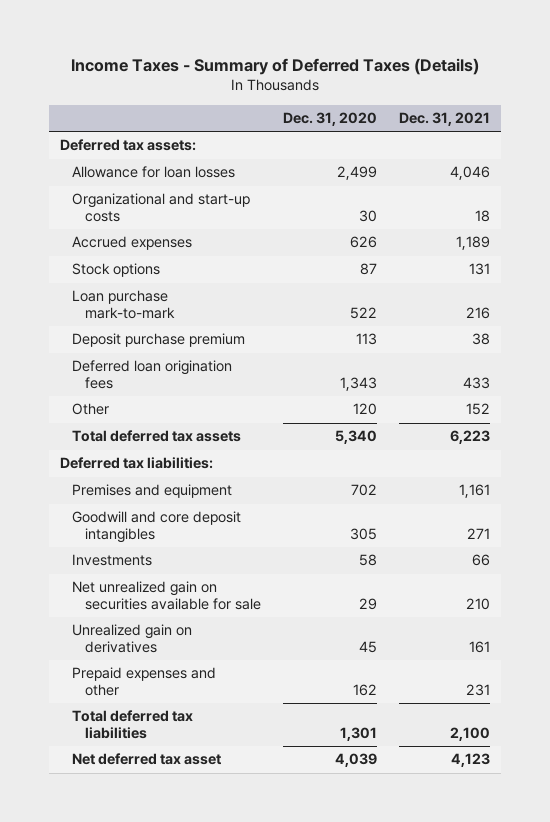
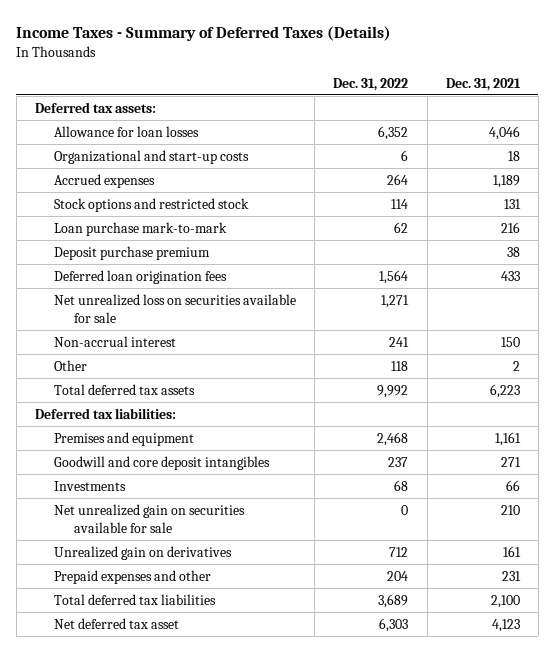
[282,111,377,126] Dec. 31, 2020 -> none
none -> [333,77,409,91] Dec. 31, 2022
[72,263,161,278] Stock options -> [54,197,250,212] Stock options and restricted stock
none -> [54,293,297,323] Net unrealized loss on securities available for sale
none -> [54,335,177,347] Non-accrual interest
[465,403,490,416] 152 -> [512,360,520,371] 2

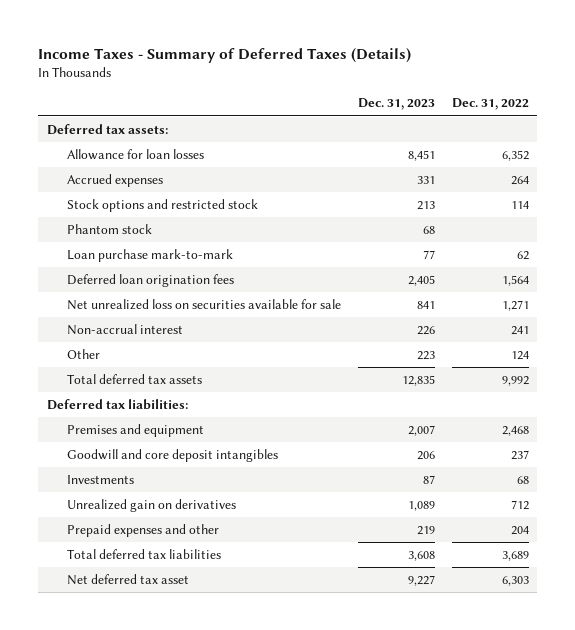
[445,77,521,91] Dec. 31, 2021 -> none
none -> [357,98,435,111] Dec. 31, 2023
[54,149,250,164] Organizational and start-up costs -> none
none -> [66,224,152,235] Phantom stock
[54,245,211,260] Deposit purchase premium -> none
[391,360,409,371] 118 -> [510,351,529,361] 124
[54,503,246,533] Net unrealized gain on securities available for sale -> none

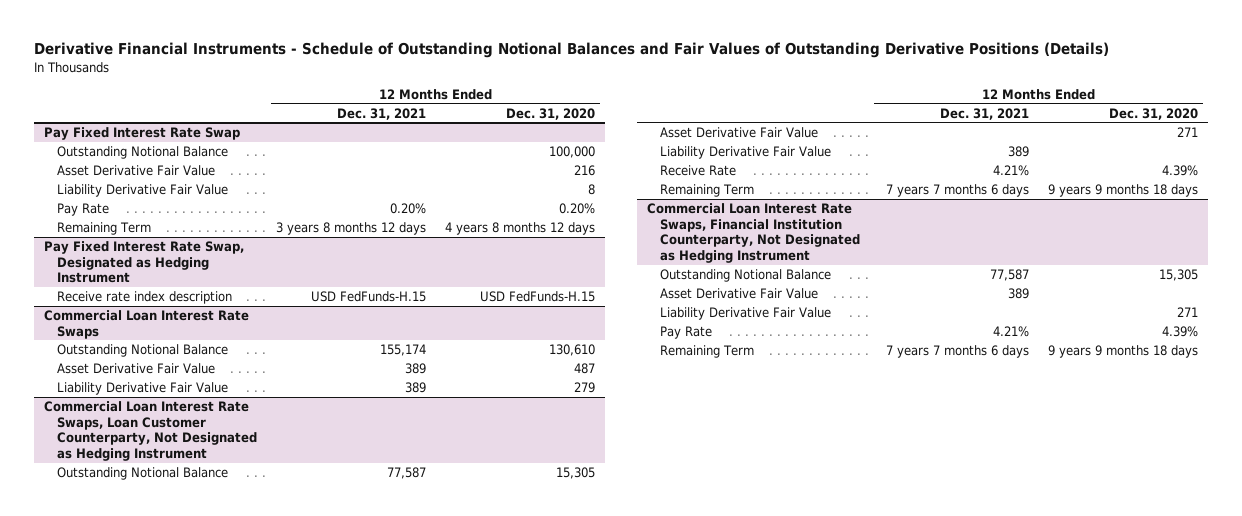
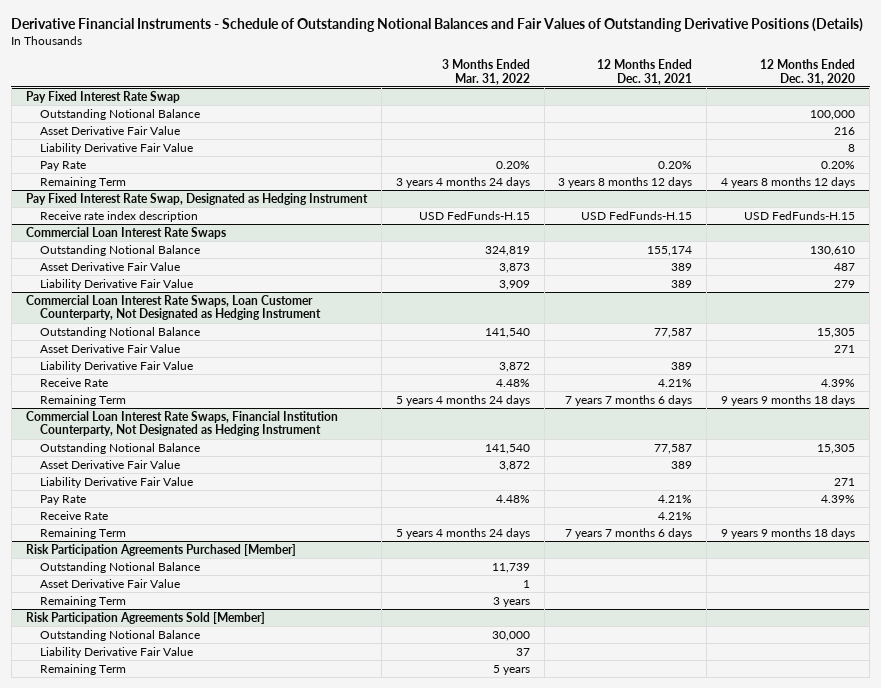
none -> [441,58,530,85] 3 Months Ended Mar. 31, 2022
none -> [39,510,108,520] Receive Rate
none -> [25,543,296,556] Risk Participation Agreements Purchased [Member]
none -> [39,561,200,573] Outstanding Notional Balance
none -> [39,578,180,588] Asset Derivative Fair Value
none -> [39,595,126,607] Remaining Term
none -> [25,611,265,624] Risk Participation Agreements Sold [Member]
none -> [39,629,200,641] Outstanding Notional Balance
none -> [39,646,193,658] Liability Derivative Fair Value
none -> [39,663,126,675] Remaining Term

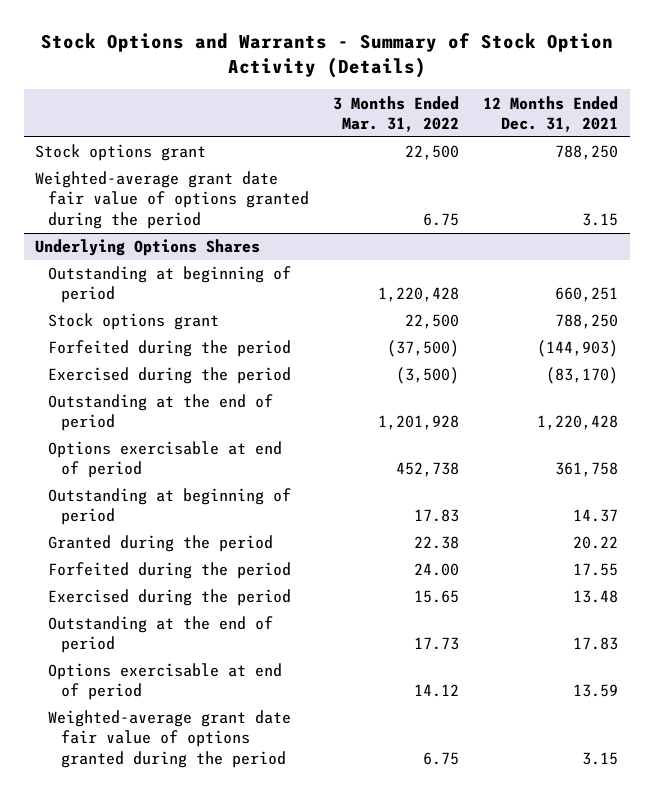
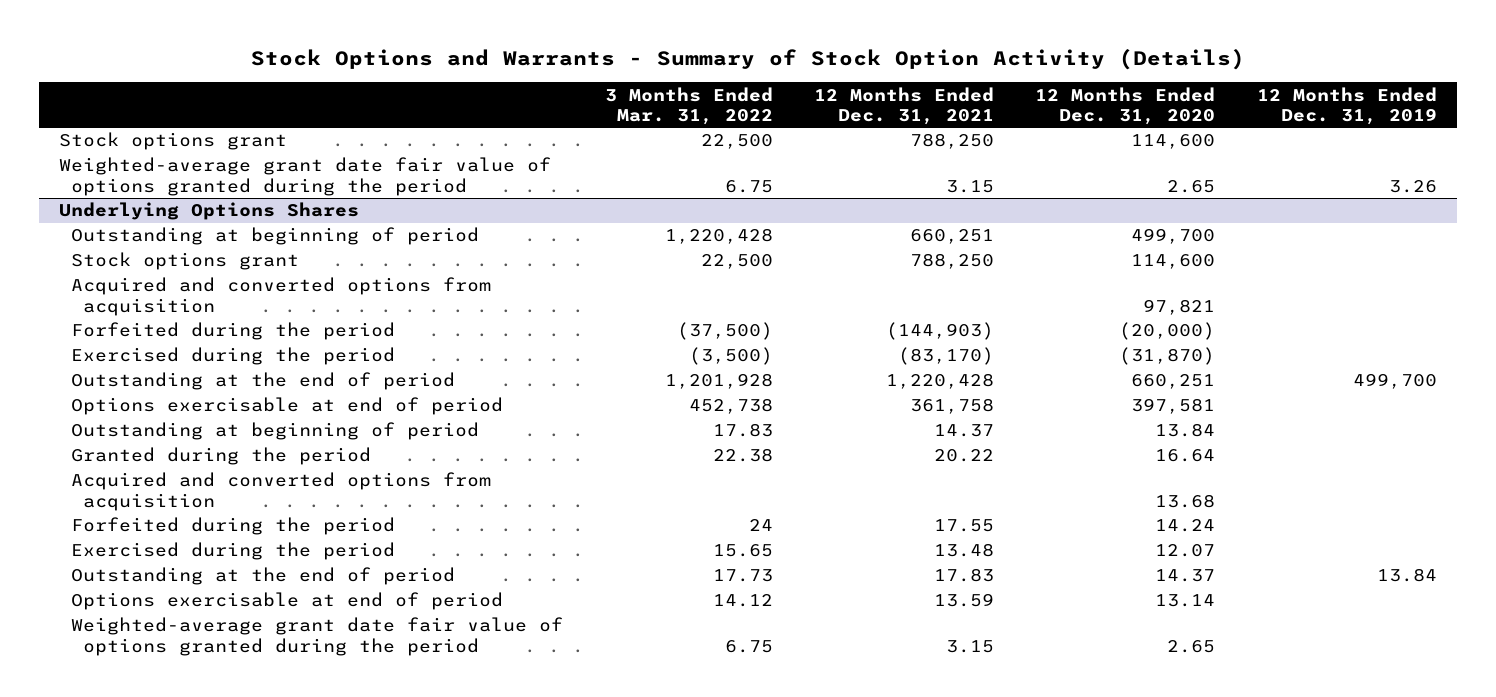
none -> [1035,86,1216,126] 12 Months Ended Dec. 31, 2020
none -> [1256,86,1437,126] 12 Months Ended Dec. 31, 2019
none -> [71,277,492,316] Acquired and converted options from acquisition
none -> [71,472,492,511] Acquired and converted options from acquisition
[413,563,459,577] 24.00 -> [748,519,773,532] 24

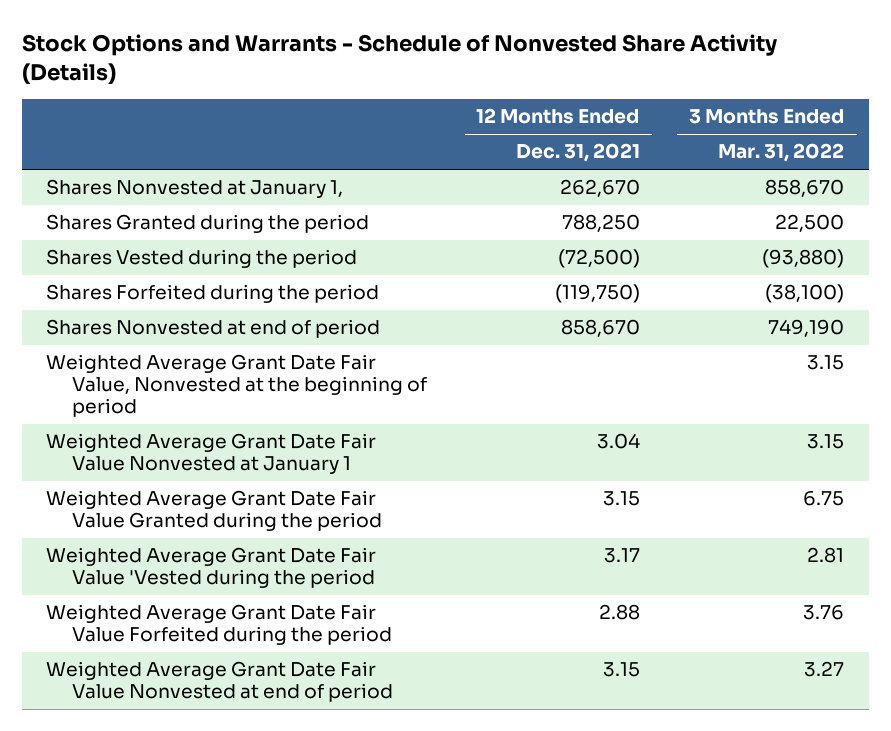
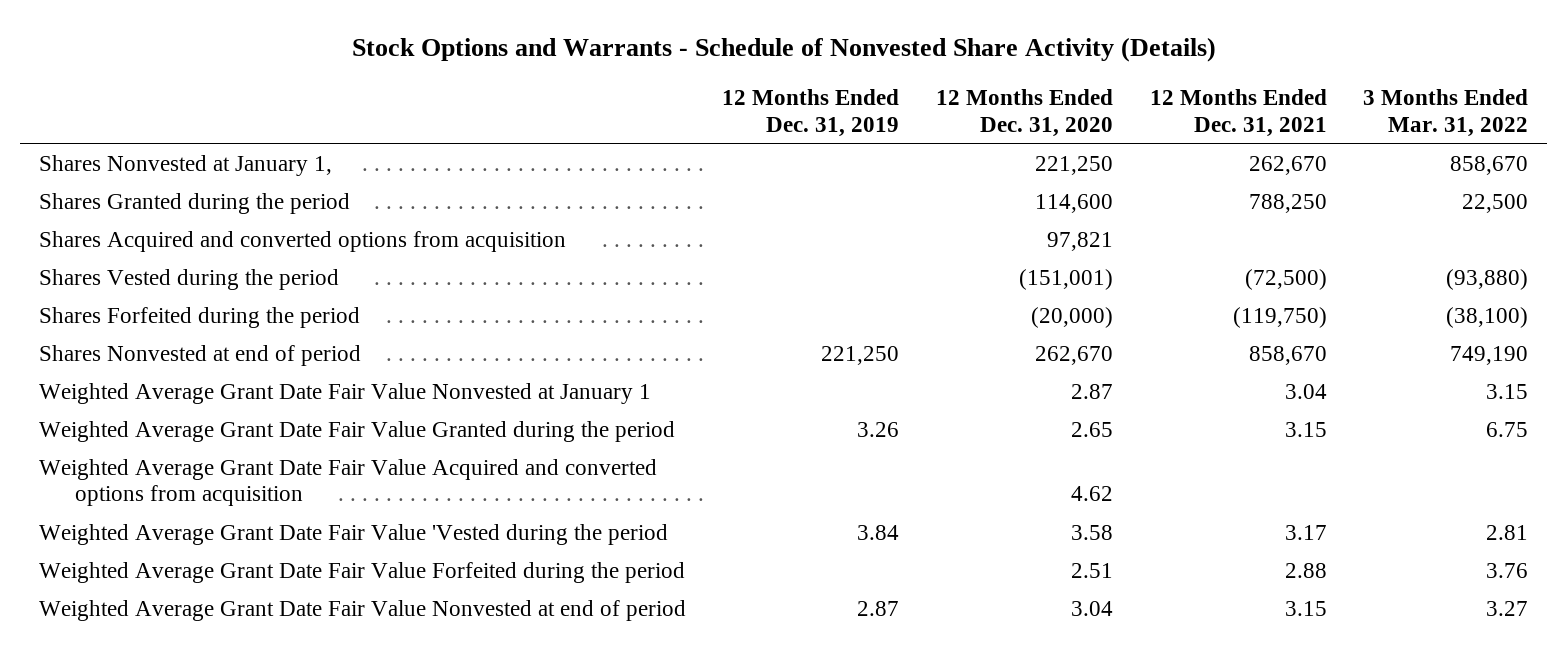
none -> [722,89,900,137] 12 Months Ended Dec. 31, 2019
none -> [936,89,1114,137] 12 Months Ended Dec. 31, 2020
none -> [38,230,566,252] Shares Acquired and converted options from acquisition
[46,354,428,418] Weighted Average Grant Date Fair Value, Nonvested at the beginning of period -> none
none -> [38,458,657,507] Weighted Average Grant Date Fair Value Acquired and converted options from acquisition

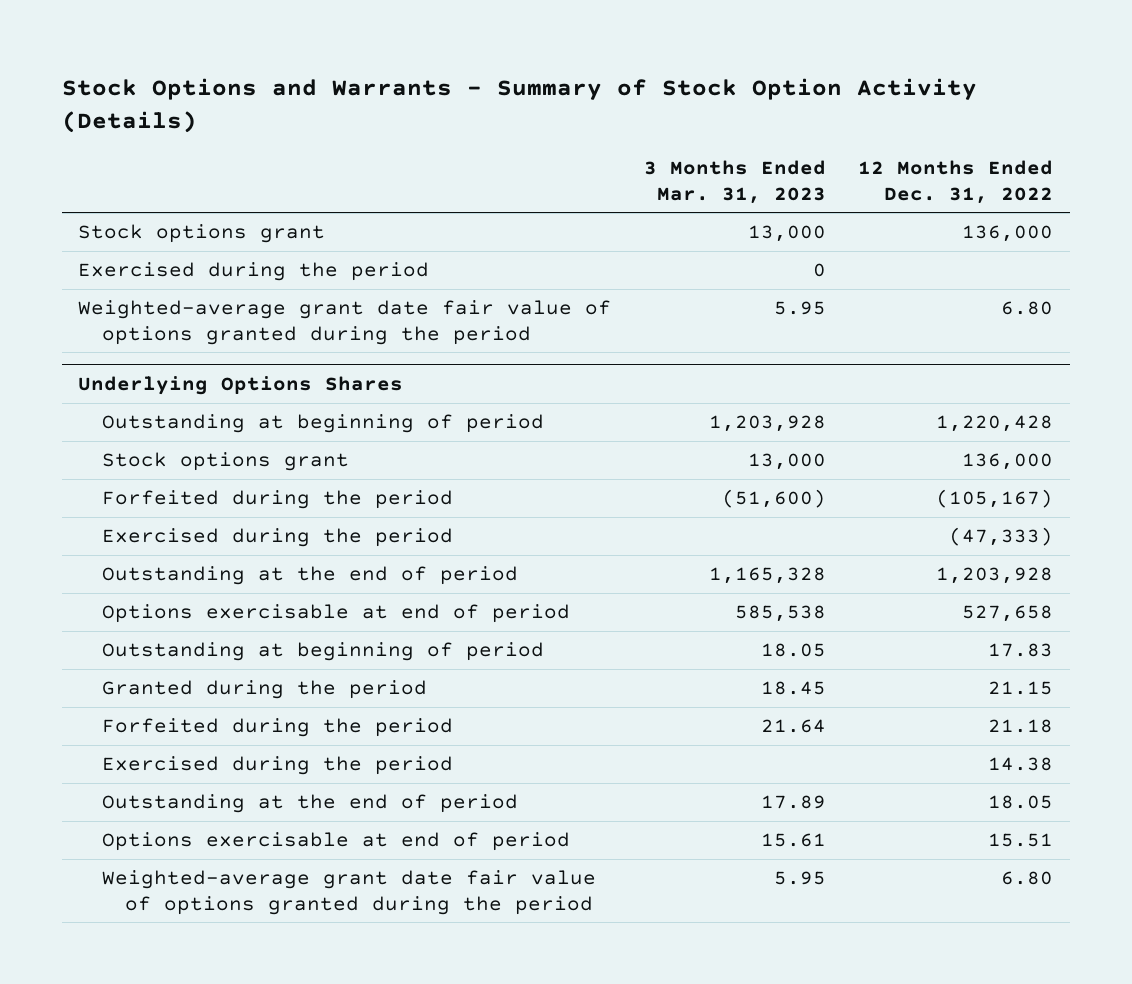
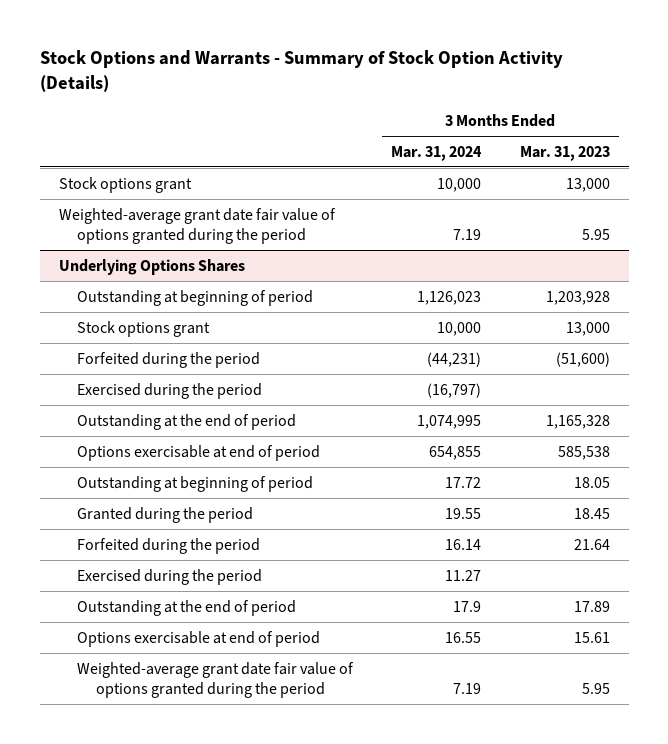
[858,160,1054,204] 12 Months Ended Dec. 31, 2022 -> none
none -> [391,145,483,161] Mar. 31, 2024
[78,262,430,282] Exercised during the period -> none

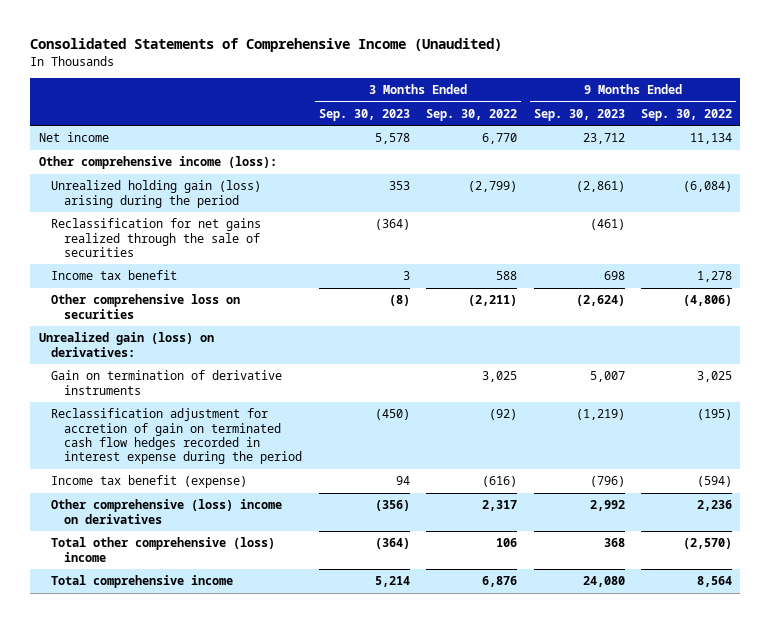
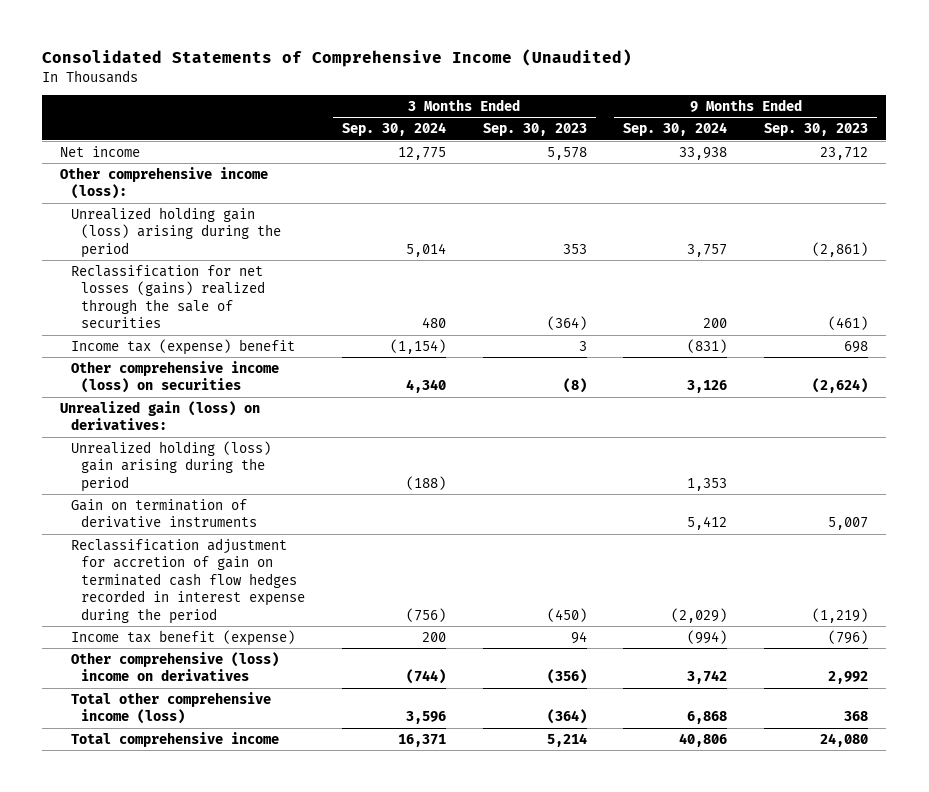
[426,108,518,121] Sep. 30, 2022 -> none
[641,108,733,121] Sep. 30, 2022 -> none
none -> [341,122,446,137] Sep. 30, 2024
none -> [623,122,728,137] Sep. 30, 2024
[51,218,262,257] Reclassification for net gains realized through the sale of securities -> [70,264,266,329] Reclassification for net losses (gains) realized through the sale of securities
[51,270,178,281] Income tax benefit -> [70,338,295,355] Income tax (expense) benefit
[51,294,241,319] Other comprehensive loss on securities -> [70,360,279,394] Other comprehensive income (loss) on securities
none -> [70,440,271,492] Unrealized holding (loss) gain arising during the period
[51,537,276,562] Total other comprehensive (loss) income -> [70,691,271,725] Total other comprehensive income (loss)

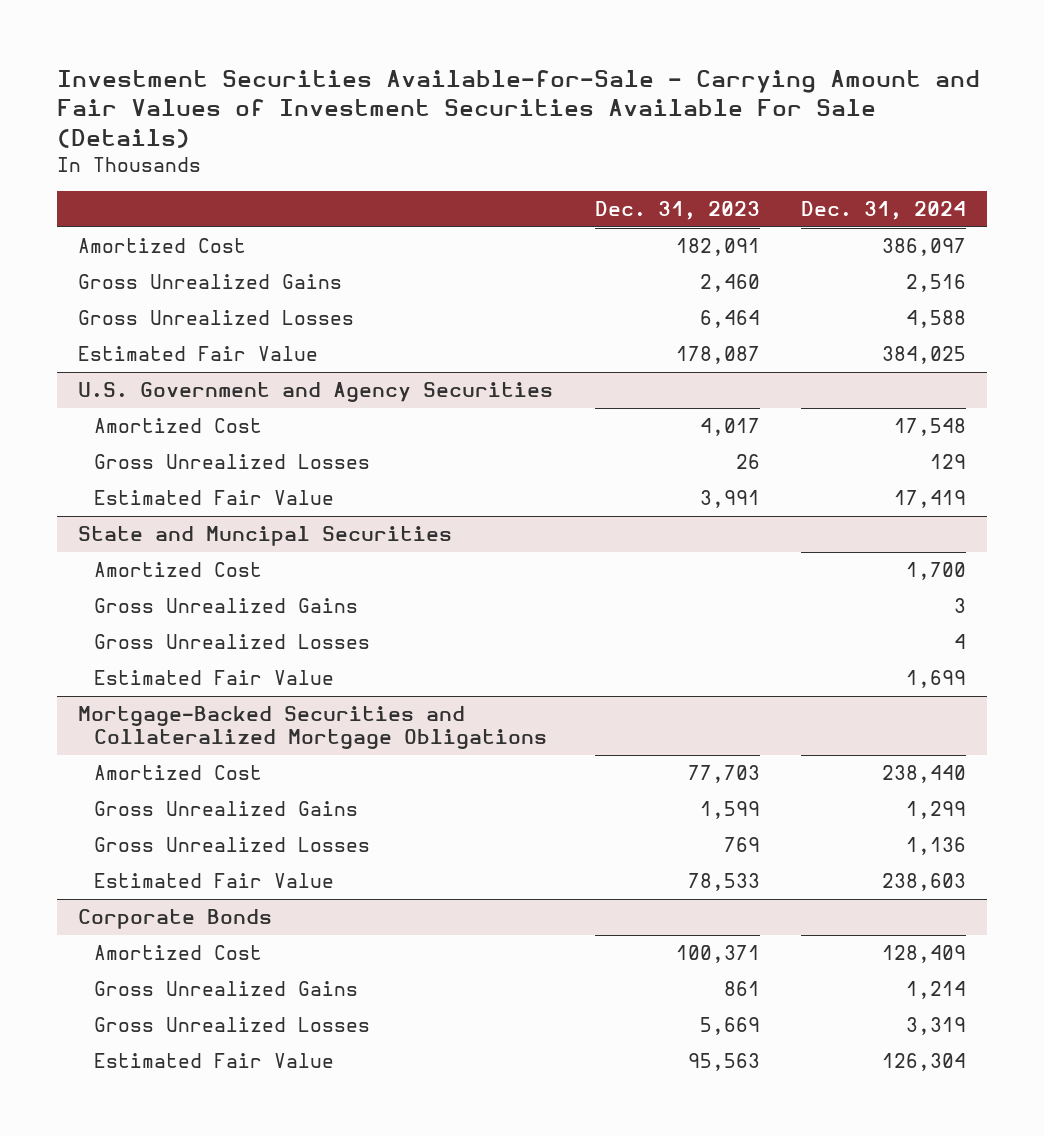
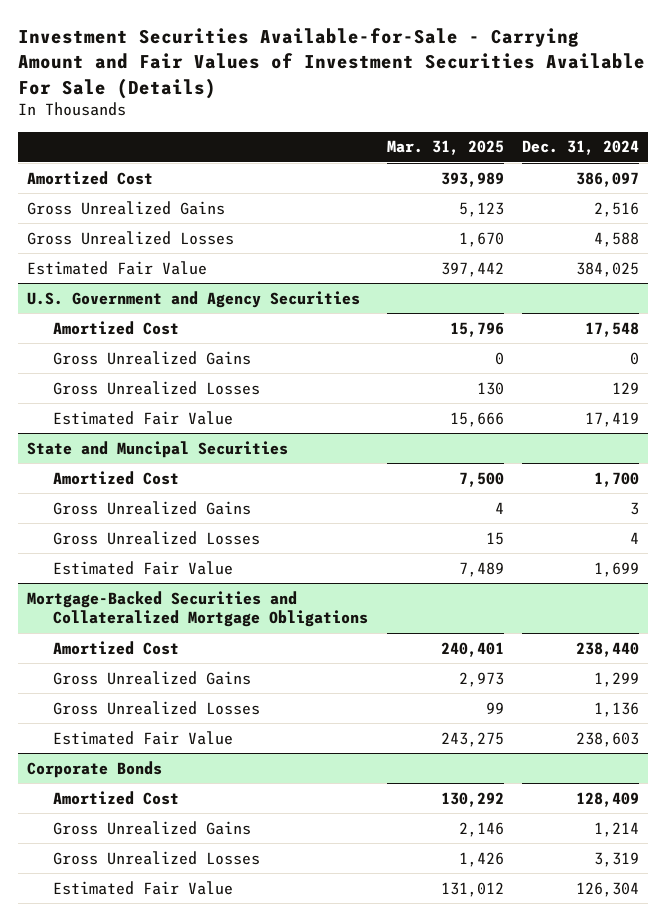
[594,201,760,221] Dec. 31, 2023 -> none
none -> [386,140,504,156] Mar. 31, 2025
none -> [53,350,252,365] Gross Unrealized Gains

